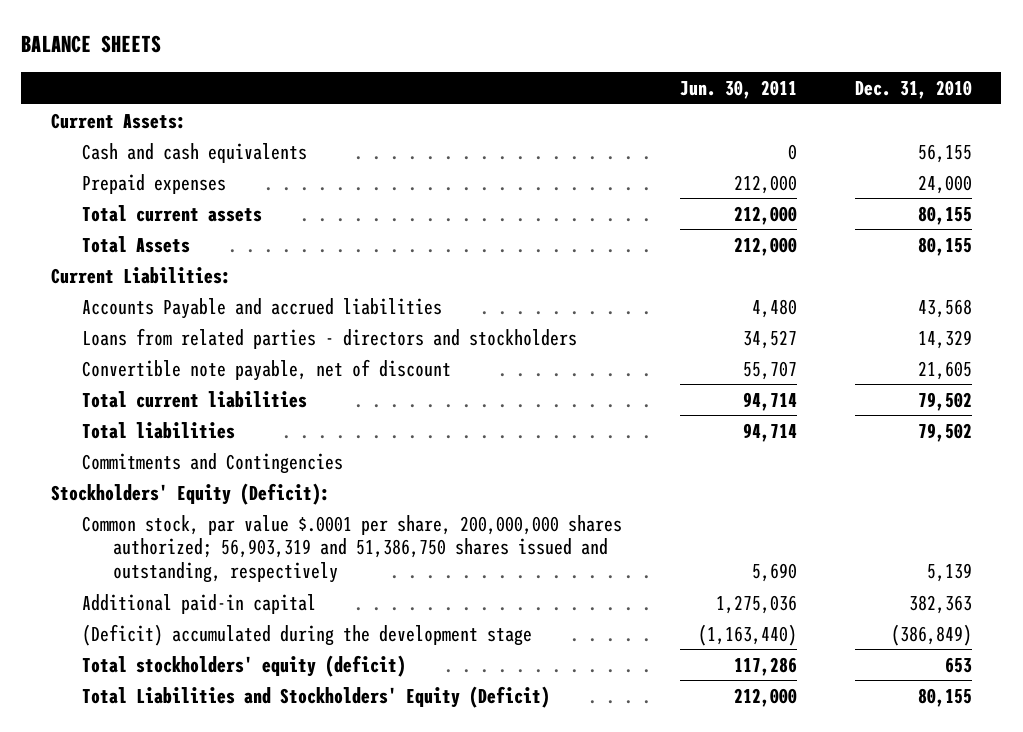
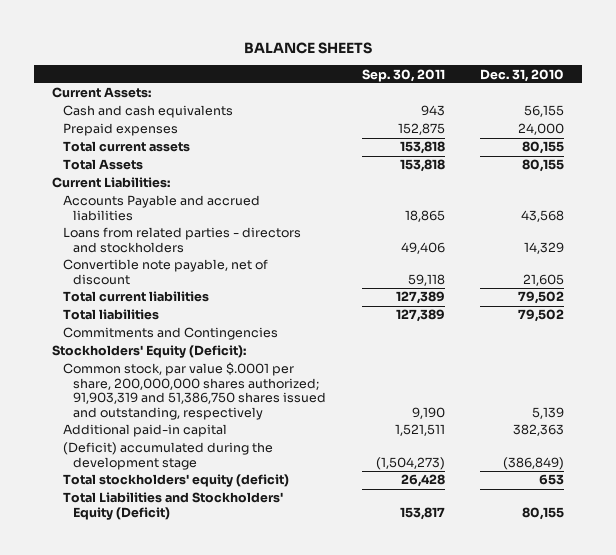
[679,80,797,100] Jun. 30, 2011 -> none
none -> [361,68,445,82] Sep. 30, 2011
[81,514,622,584] Common stock, par value $.0001 per share, 200,000,000 shares authorized; 56,903,319 and 51,386,750 shares issued and outstanding, respectively -> [62,362,327,420] Common stock, par value $.0001 per share, 200,000,000 shares authorized; 91,903,319 and 51,386,750 shares issued and outstanding, respectively

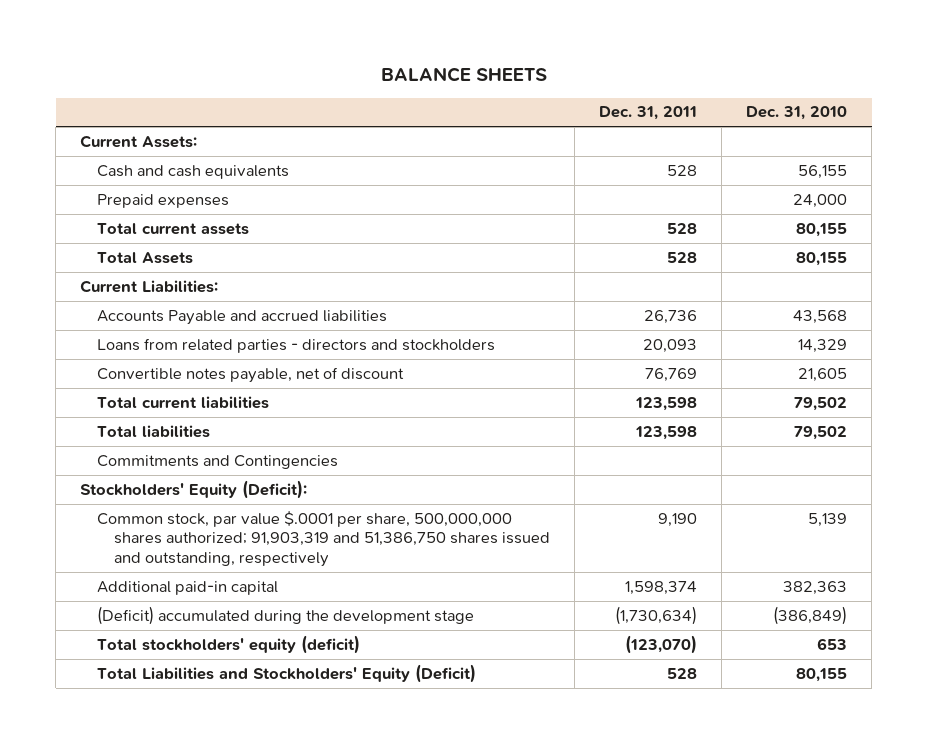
[361,68,445,82] Sep. 30, 2011 -> none
none -> [599,106,698,121] Dec. 31, 2011
[62,259,268,285] Convertible note payable, net of discount -> [97,366,405,383] Convertible notes payable, net of discount
[62,362,327,420] Common stock, par value $.0001 per share, 200,000,000 shares authorized; 91,903,319 and 51,386,750 shares issued and outstanding, respectively -> [97,510,551,567] Common stock, par value $.0001 per share, 500,000,000 shares authorized; 91,903,319 and 51,386,750 shares issued and outstanding, respectively

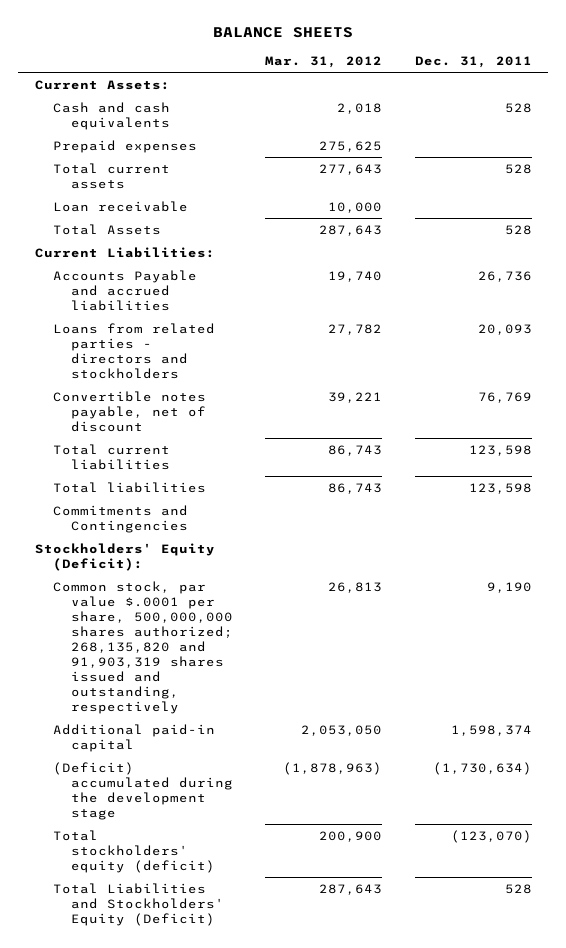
[746,106,848,121] Dec. 31, 2010 -> none
none -> [265,56,383,69] Mar. 31, 2012
none -> [52,200,188,212] Loan receivable
[97,510,551,567] Common stock, par value $.0001 per share, 500,000,000 shares authorized; 91,903,319 and 51,386,750 shares issued and outstanding, respectively -> [52,580,233,714] Common stock, par value $.0001 per share, 500,000,000 shares authorized; 268,135,820 and 91,903,319 shares issued and outstanding, respectively

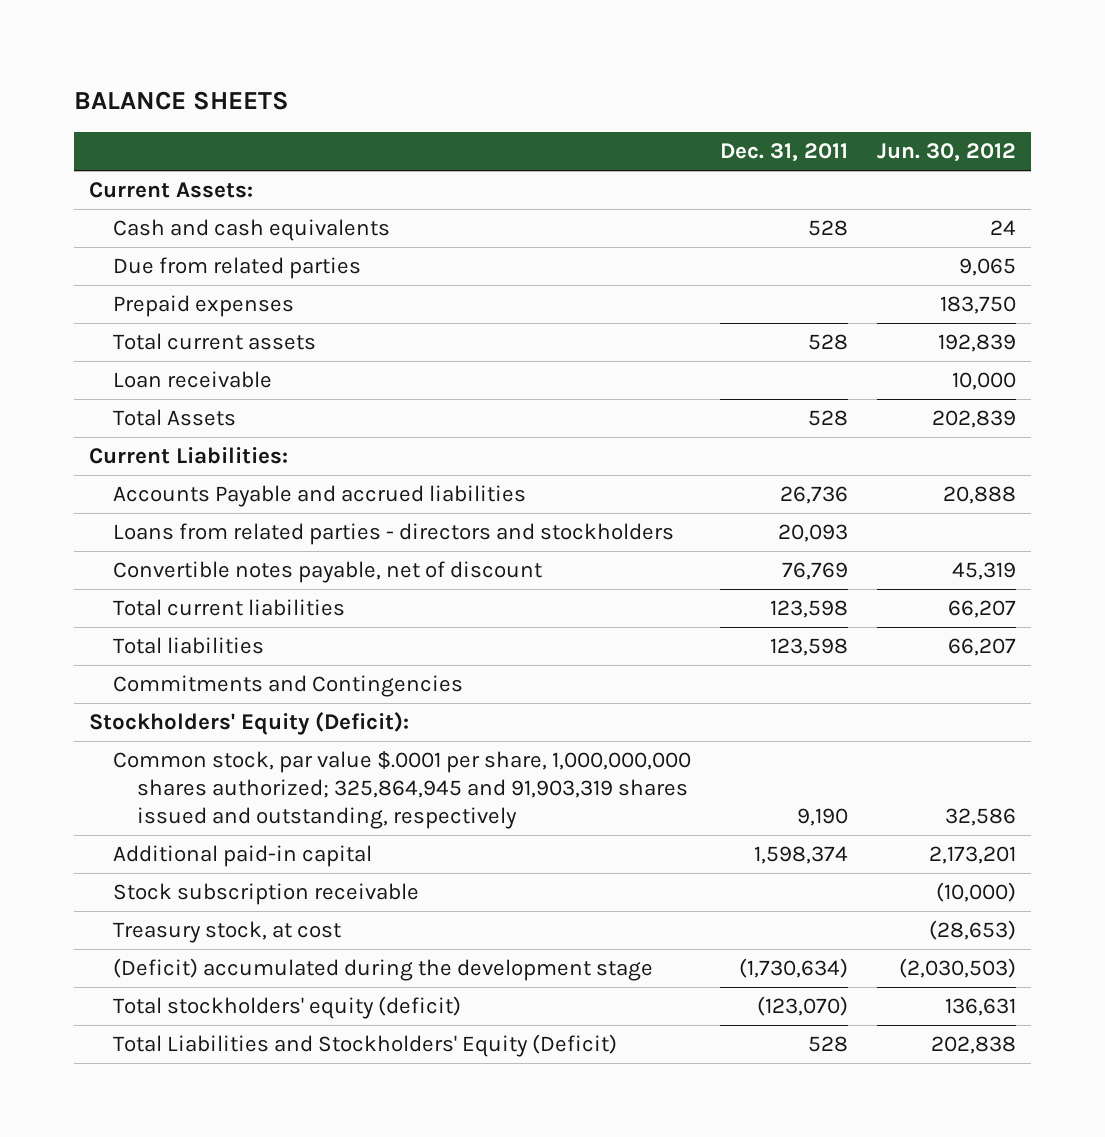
[265,56,383,69] Mar. 31, 2012 -> none
none -> [877,143,1017,163] Jun. 30, 2012
none -> [112,257,361,280] Due from related parties
[52,580,233,714] Common stock, par value $.0001 per share, 500,000,000 shares authorized; 268,135,820 and 91,903,319 shares issued and outstanding, respectively -> [112,751,691,830] Common stock, par value $.0001 per share, 1,000,000,000 shares authorized; 325,864,945 and 91,903,319 shares issued and outstanding, respectively
none -> [112,883,419,906] Stock subscription receivable
none -> [112,921,341,944] Treasury stock, at cost

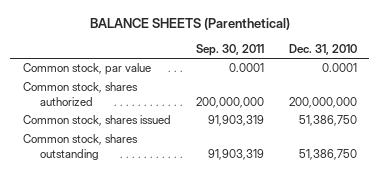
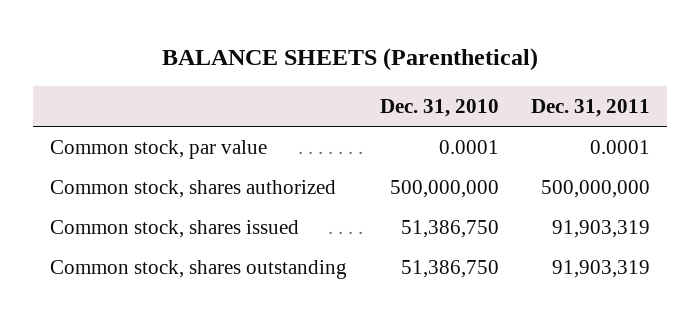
[195,43,264,56] Sep. 30, 2011 -> none
none -> [531,98,651,117] Dec. 31, 2011
[288,96,357,108] 200,000,000 -> [389,179,499,198] 500,000,000

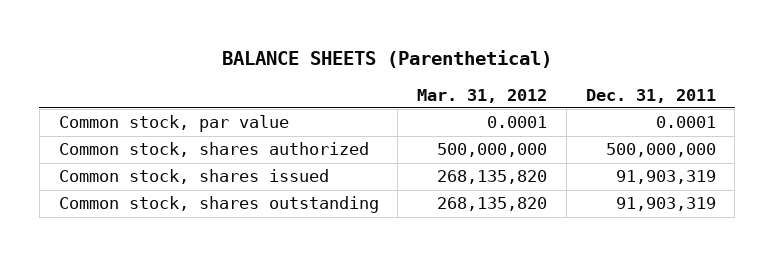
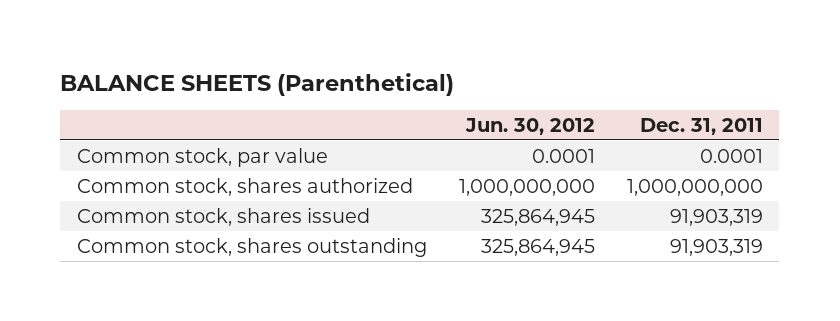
[417,88,548,103] Mar. 31, 2012 -> none
none -> [464,117,595,135] Jun. 30, 2012
[605,143,716,158] 500,000,000 -> [627,178,764,196] 1,000,000,000

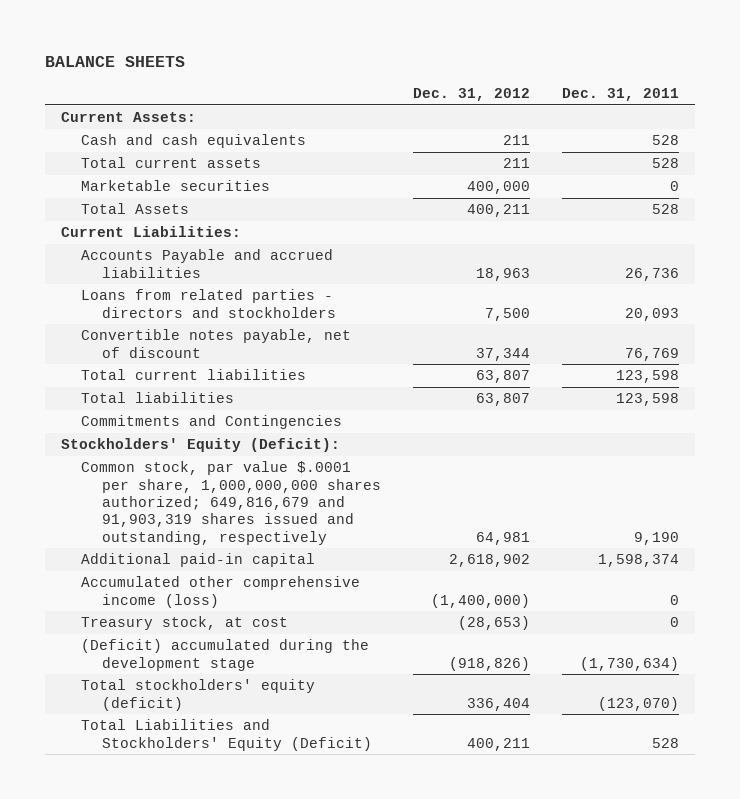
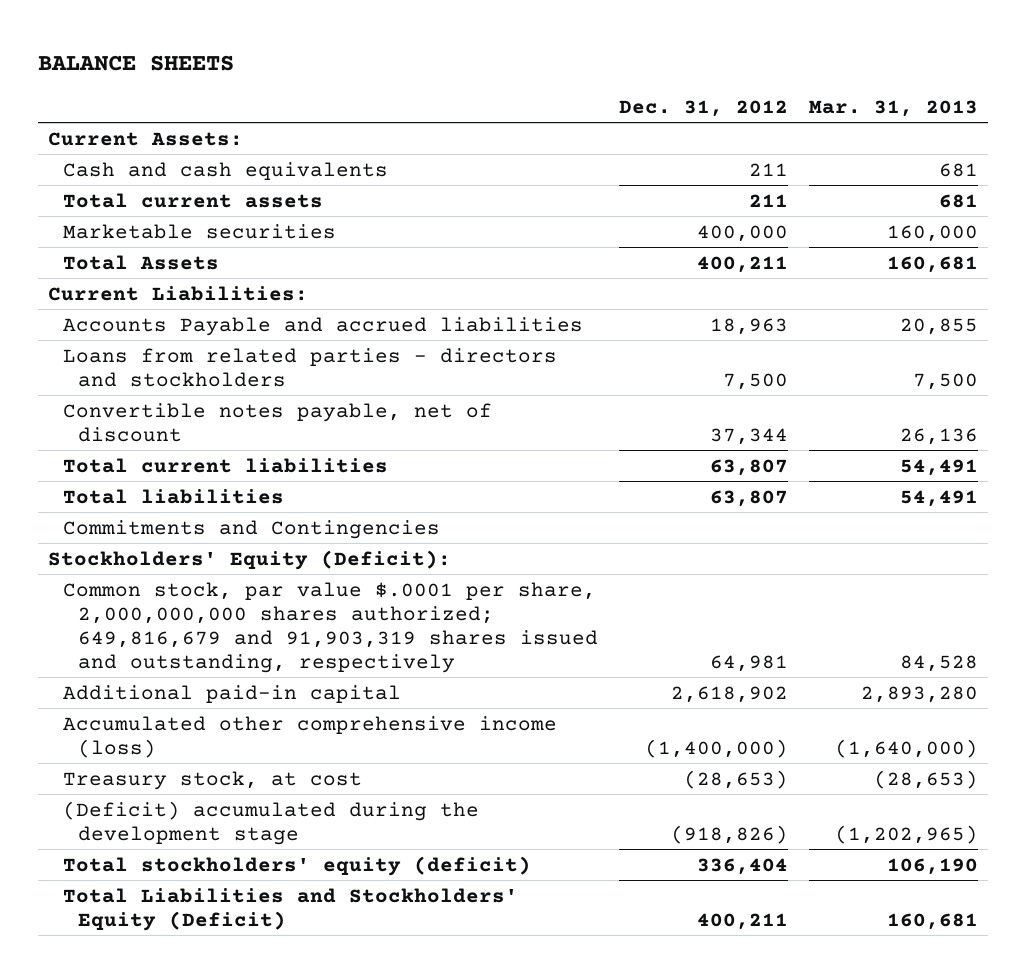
[562,88,680,102] Dec. 31, 2011 -> none
none -> [808,99,978,117] Mar. 31, 2013
[81,461,381,545] Common stock, par value $.0001 per share, 1,000,000,000 shares authorized; 649,816,679 and 91,903,319 shares issued and outstanding, respectively -> [63,581,598,673] Common stock, par value $.0001 per share, 2,000,000,000 shares authorized; 649,816,679 and 91,903,319 shares issued and outstanding, respectively

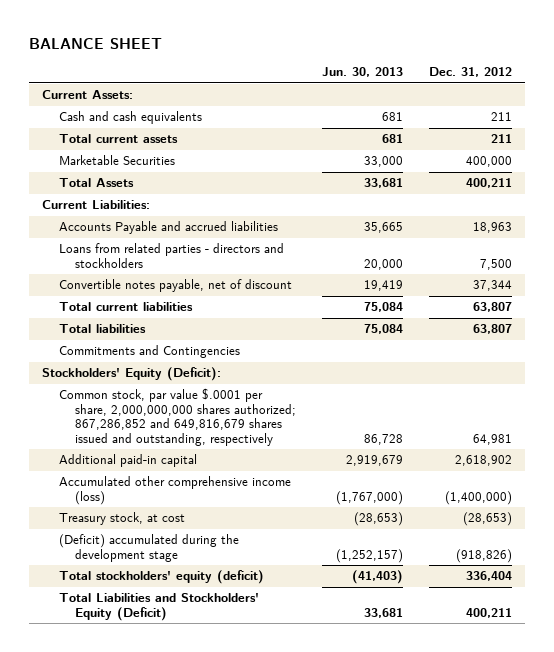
[37,55,234,72] BALANCE SHEETS -> [29,37,163,49] BALANCE SHEET
[808,99,978,117] Mar. 31, 2013 -> none
none -> [321,67,403,78] Jun. 30, 2013
[63,223,337,239] Marketable securities -> [58,155,175,166] Marketable Securities
[63,581,598,673] Common stock, par value $.0001 per share, 2,000,000,000 shares authorized; 649,816,679 and 91,903,319 shares issued and outstanding, respectively -> [58,388,297,447] Common stock, par value $.0001 per share, 2,000,000,000 shares authorized; 867,286,852 and 649,816,679 shares issued and outstanding, respectively

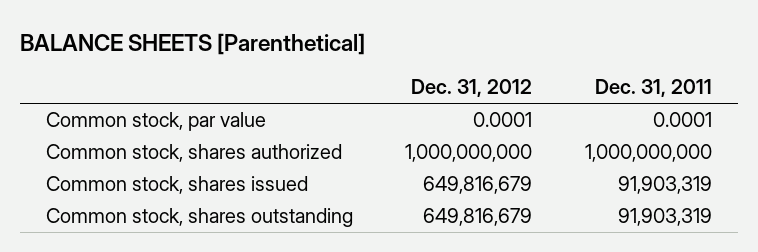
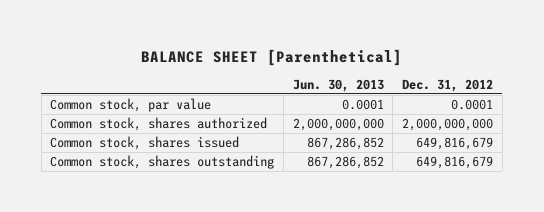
[20,32,366,55] BALANCE SHEETS [Parenthetical] -> [140,48,402,66] BALANCE SHEET [Parenthetical]
[594,79,712,98] Dec. 31, 2011 -> none
none -> [292,78,384,92] Jun. 30, 2013
[405,144,533,163] 1,000,000,000 -> [402,118,494,132] 2,000,000,000

